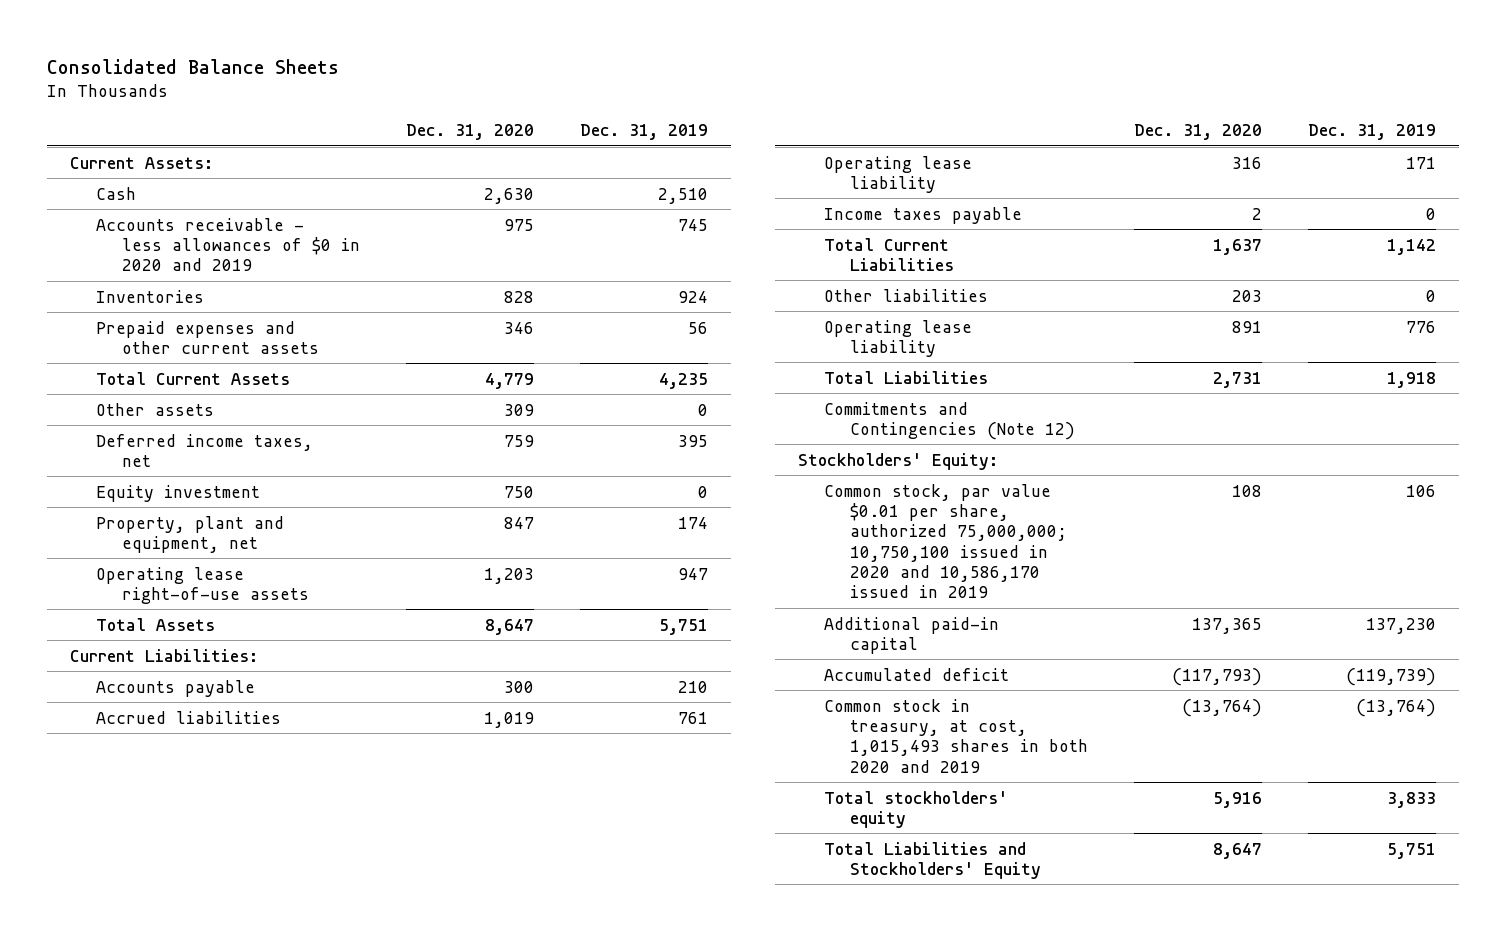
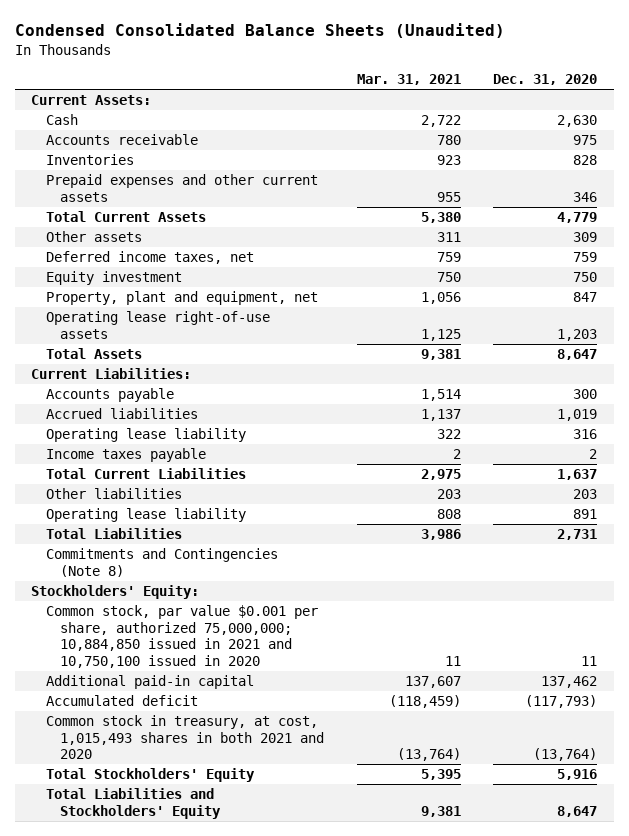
[46,58,339,74] Consolidated Balance Sheets -> [14,23,505,39] Condensed Consolidated Balance Sheets (Unaudited)
[580,124,709,141] Dec. 31, 2019 -> none
none -> [356,74,461,86] Mar. 31, 2021
[95,217,361,272] Accounts receivable - less allowances of $0 in 2020 and 2019 -> [45,134,198,146] Accounts receivable
[823,401,1076,440] Commitments and Contingencies (Note 12) -> [45,548,278,577] Commitments and Contingencies (Note 8)
[823,483,1068,599] Common stock, par value $0.01 per share, authorized 75,000,000; 10,750,100 issued in 2020 and 10,586,170 issued in 2019 -> [45,605,318,668] Common stock, par value $0.001 per share, authorized 75,000,000; 10,884,850 issued in 2021 and 10,750,100 issued in 2020
[1232,484,1263,497] 108 -> [581,655,598,666] 11
[1192,617,1263,634] 137,365 -> [541,676,598,689] 137,462
[823,698,1089,773] Common stock in treasury, at cost, 1,015,493 shares in both 2020 and 2019 -> [45,715,324,760] Common stock in treasury, at cost, 1,015,493 shares in both 2021 and 2020
[823,790,1008,828] Total stockholders' equity -> [45,768,255,783] Total Stockholders' Equity

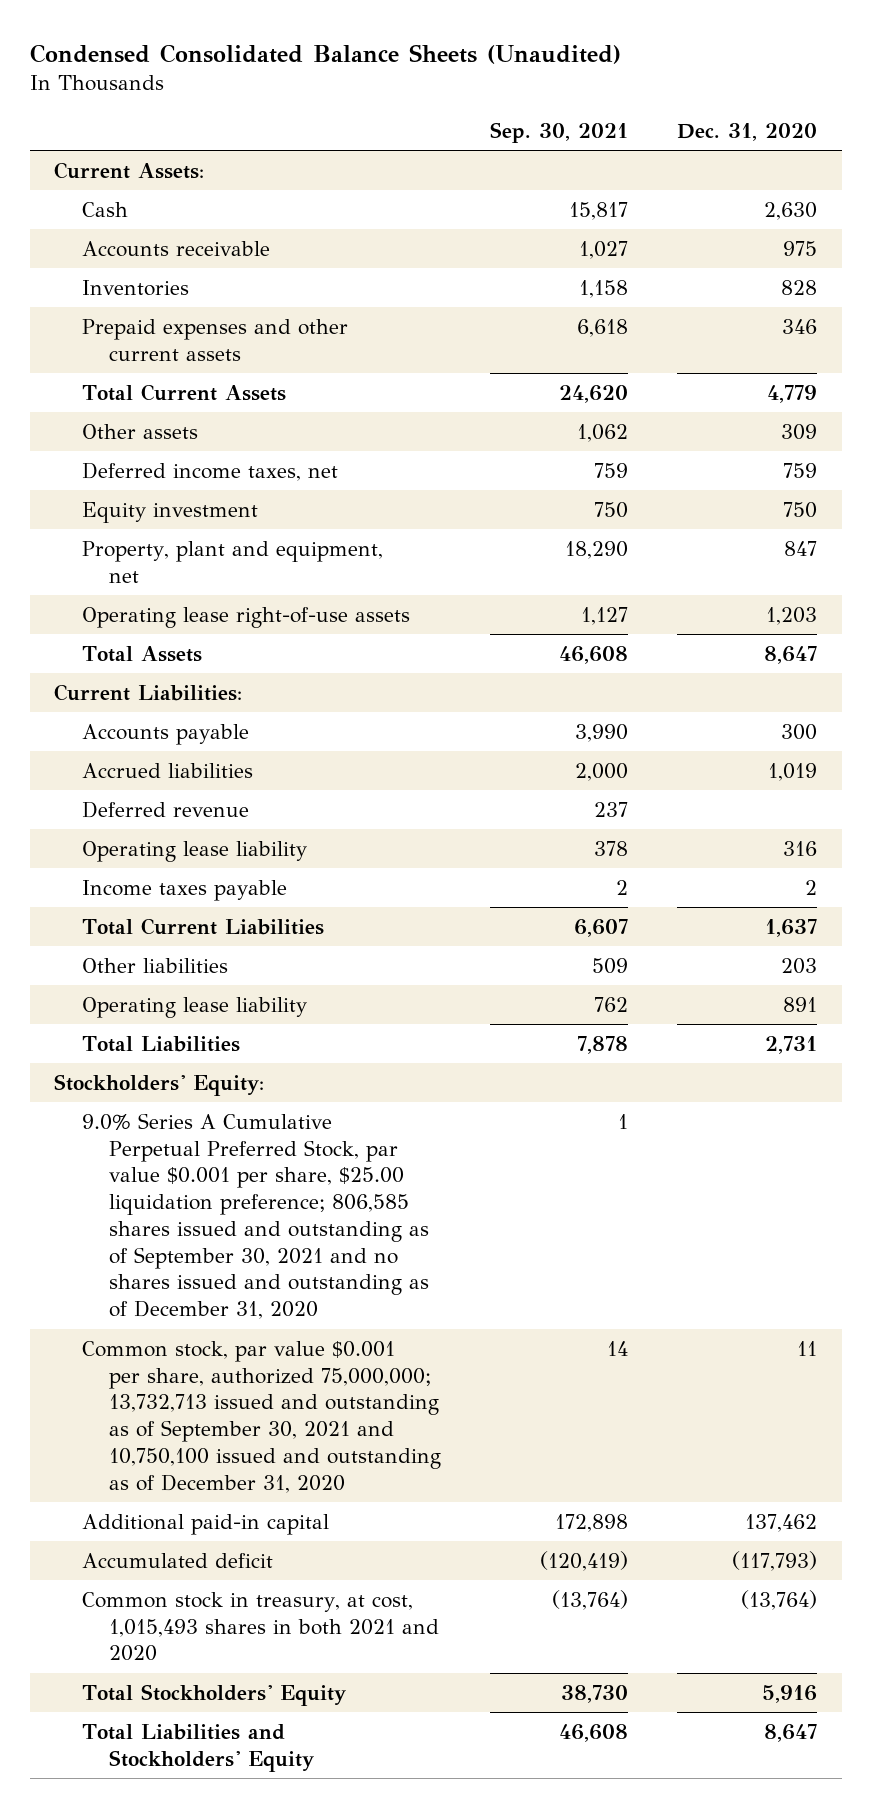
[356,74,461,86] Mar. 31, 2021 -> none
none -> [490,121,629,143] Sep. 30, 2021
none -> [81,800,249,818] Deferred revenue
[45,548,278,577] Commitments and Contingencies (Note 8) -> none
none -> [81,1112,430,1320] 9.0% Series A Cumulative Perpetual Preferred Stock, par value $0.001 per share, $25.00 liquidation preference; 806,585 shares issued and outstanding as of September 30, 2021 and no shares issued and outstanding as of December 31, 2020
[45,605,318,668] Common stock, par value $0.001 per share, authorized 75,000,000; 10,884,850 issued in 2021 and 10,750,100 issued in 2020 -> [81,1340,442,1493] Common stock, par value $0.001 per share, authorized 75,000,000; 13,732,713 issued and outstanding as of September 30, 2021 and 10,750,100 issued and outstanding as of December 31, 2020

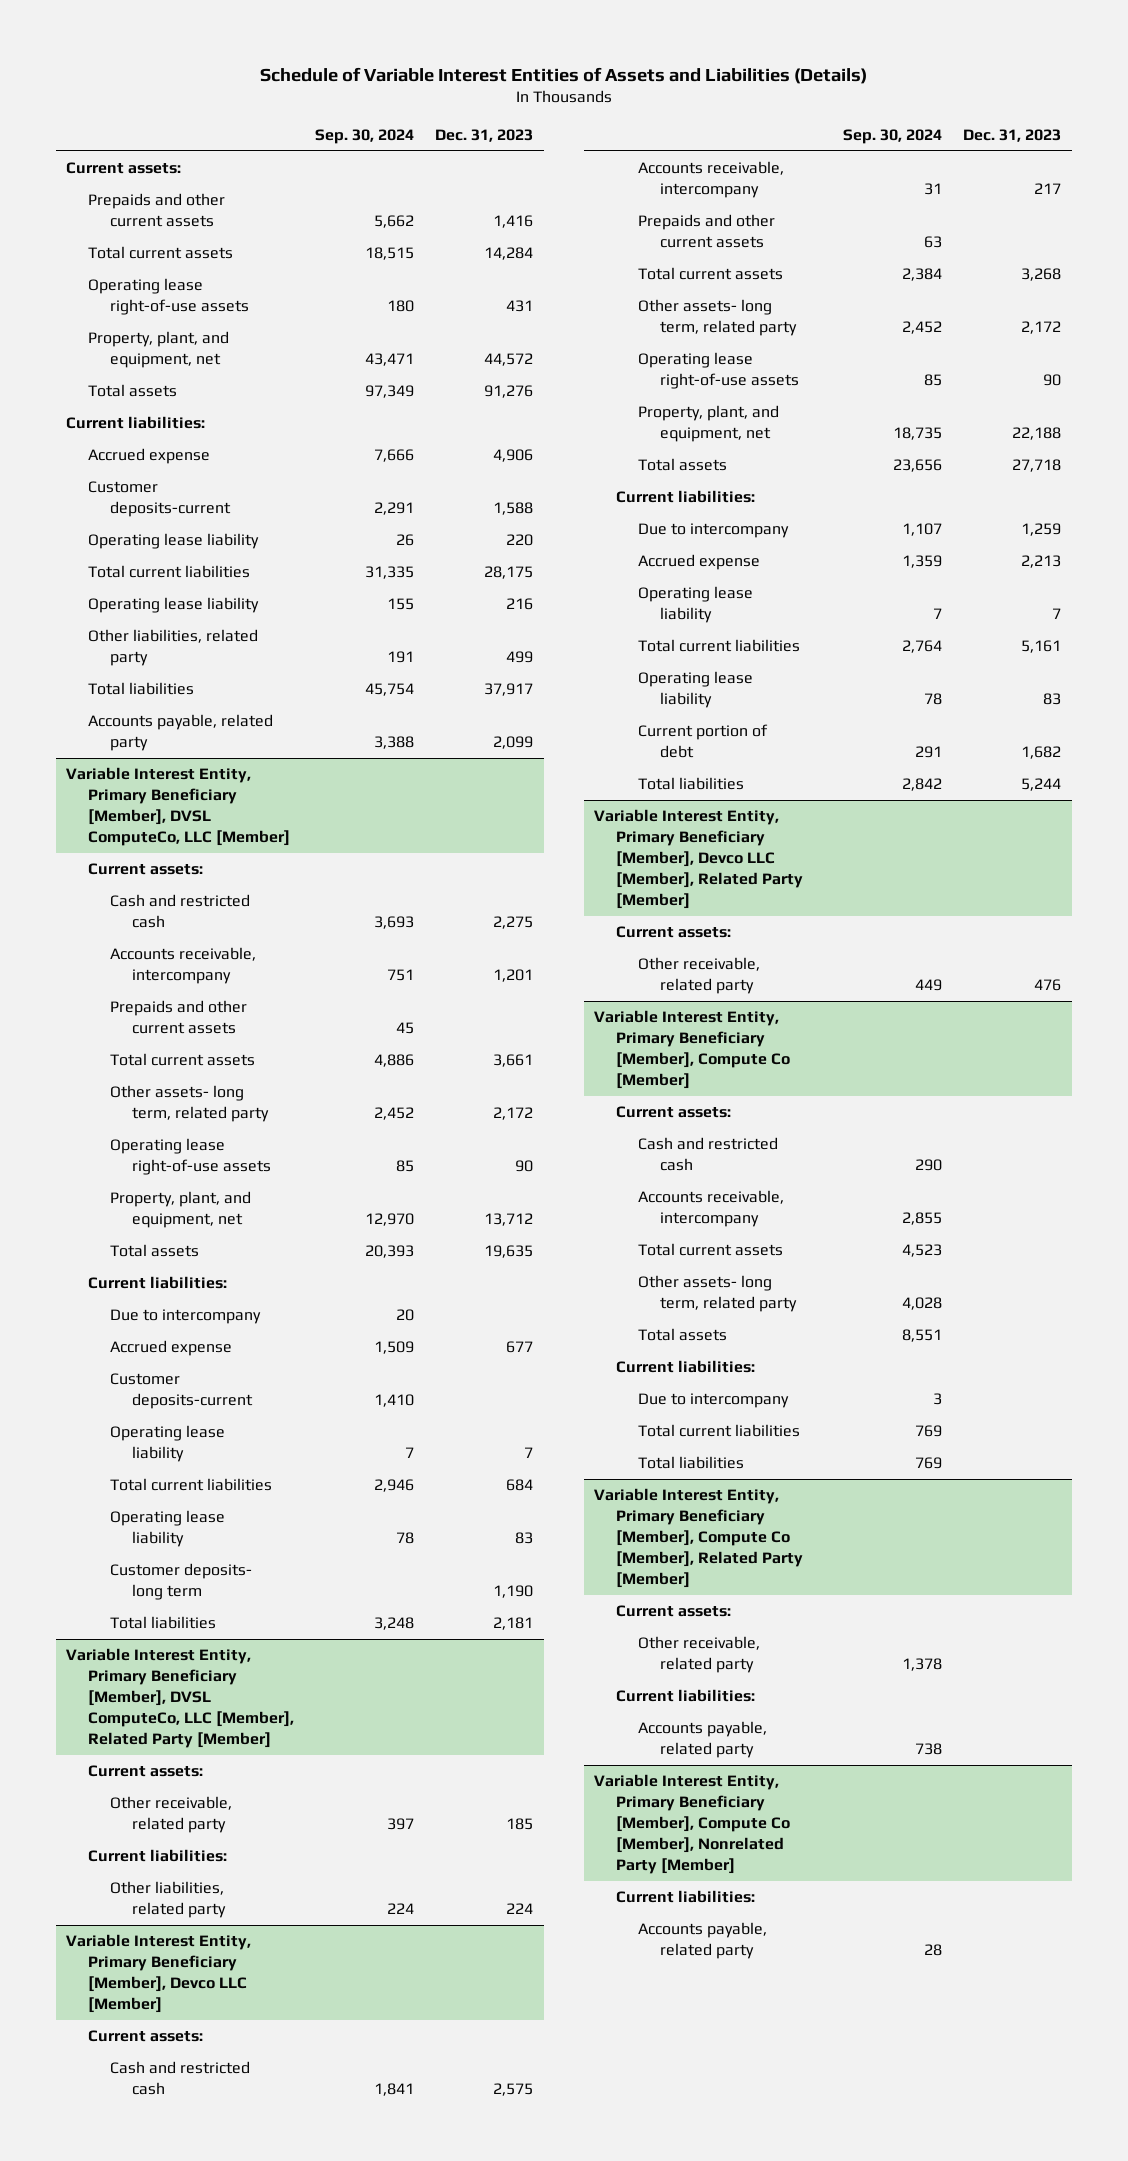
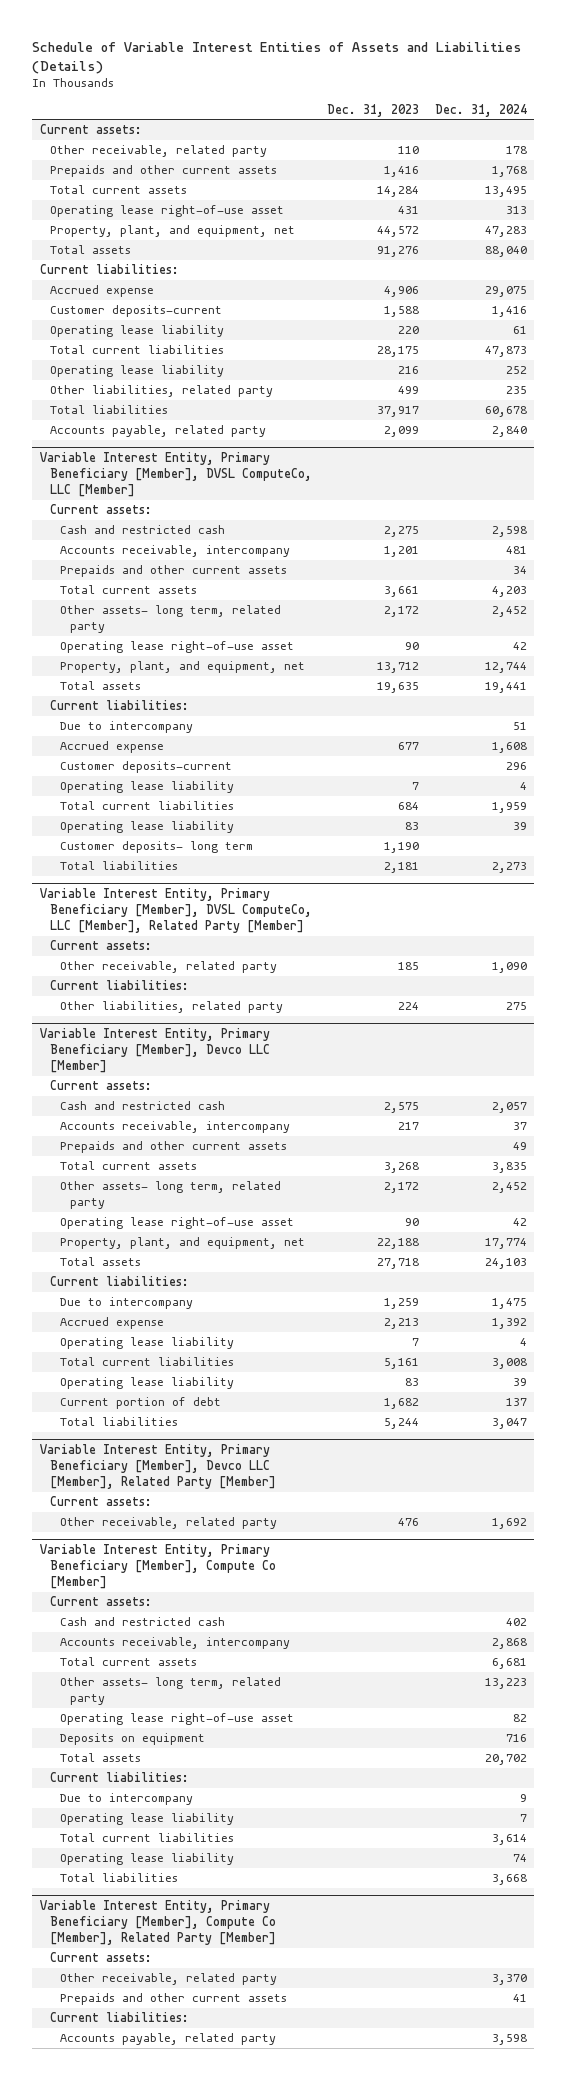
[315,128,415,144] Sep. 30, 2024 -> none
none -> [434,103,527,117] Dec. 31, 2024
none -> [50,145,268,158] Other receivable, related party
[88,278,249,316] Operating lease right-of-use assets -> [50,205,285,218] Operating lease right-of-use asset
[109,1138,271,1176] Operating lease right-of-use assets -> [60,641,295,654] Operating lease right-of-use asset
[638,352,799,390] Operating lease right-of-use assets -> [60,1217,295,1230] Operating lease right-of-use asset
none -> [60,1713,295,1726] Operating lease right-of-use asset
none -> [60,1733,206,1746] Deposits on equipment
none -> [60,1813,235,1826] Operating lease liability
none -> [60,1853,235,1866] Operating lease liability
[616,1689,756,1703] Current liabilities: -> none
[638,1721,768,1759] Accounts payable, related party -> none
[594,1774,791,1874] Variable Interest Entity, Primary Beneficiary [Member], Compute Co [Member], Nonrelated Party [Member] -> none
none -> [60,1993,288,2006] Prepaids and other current assets

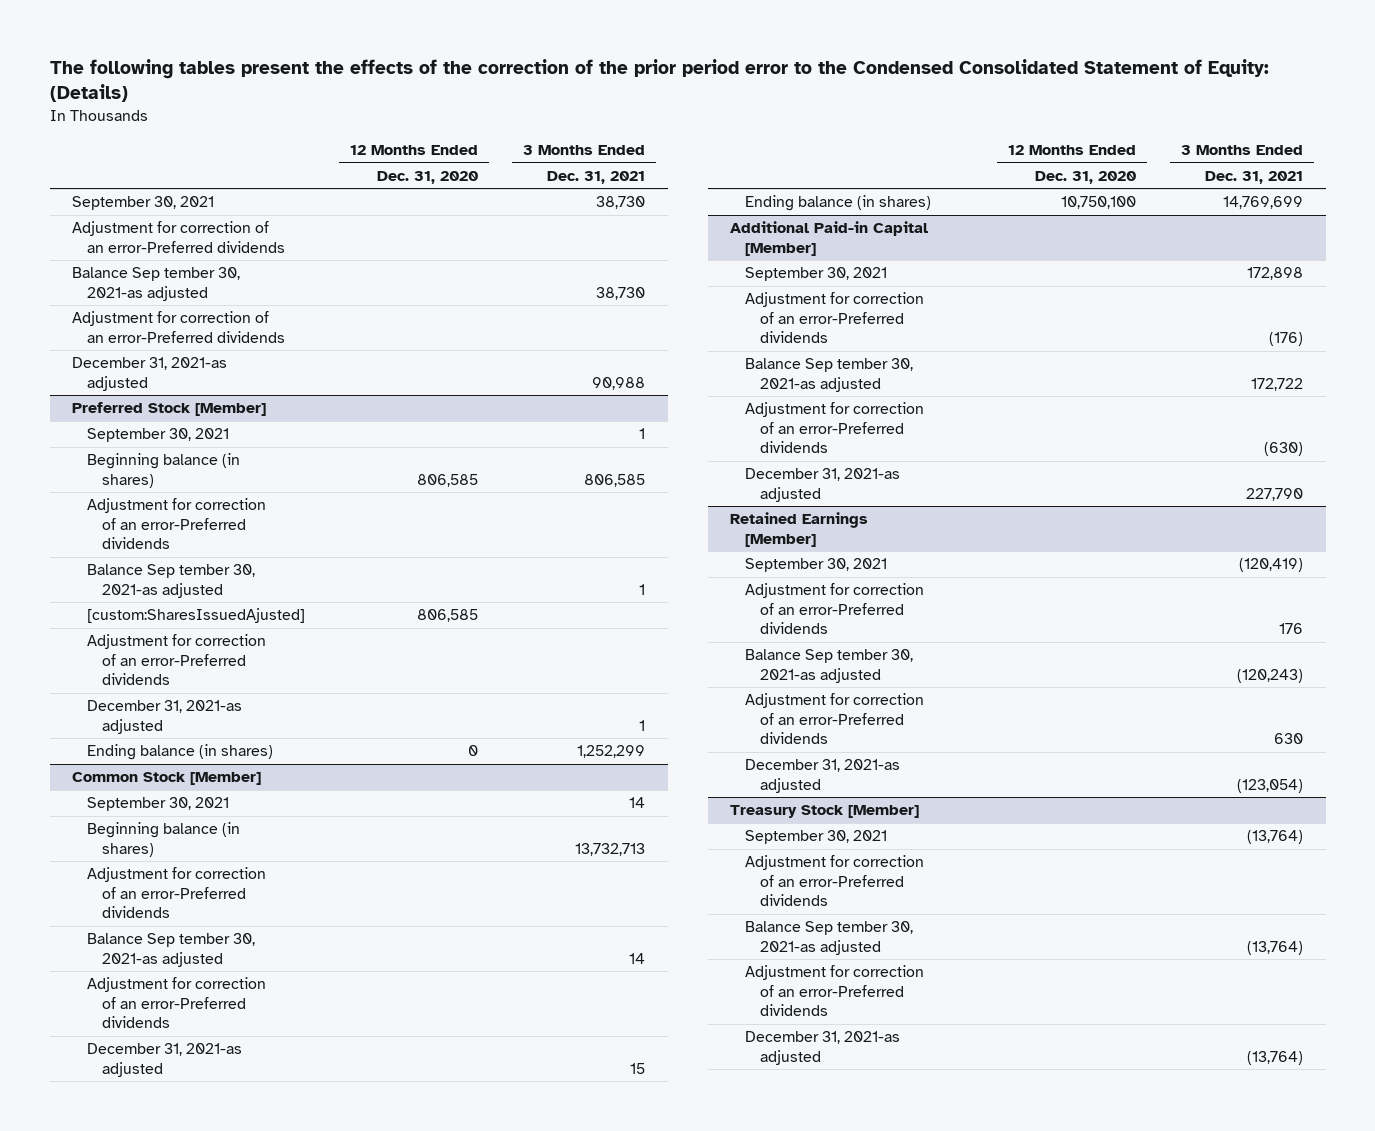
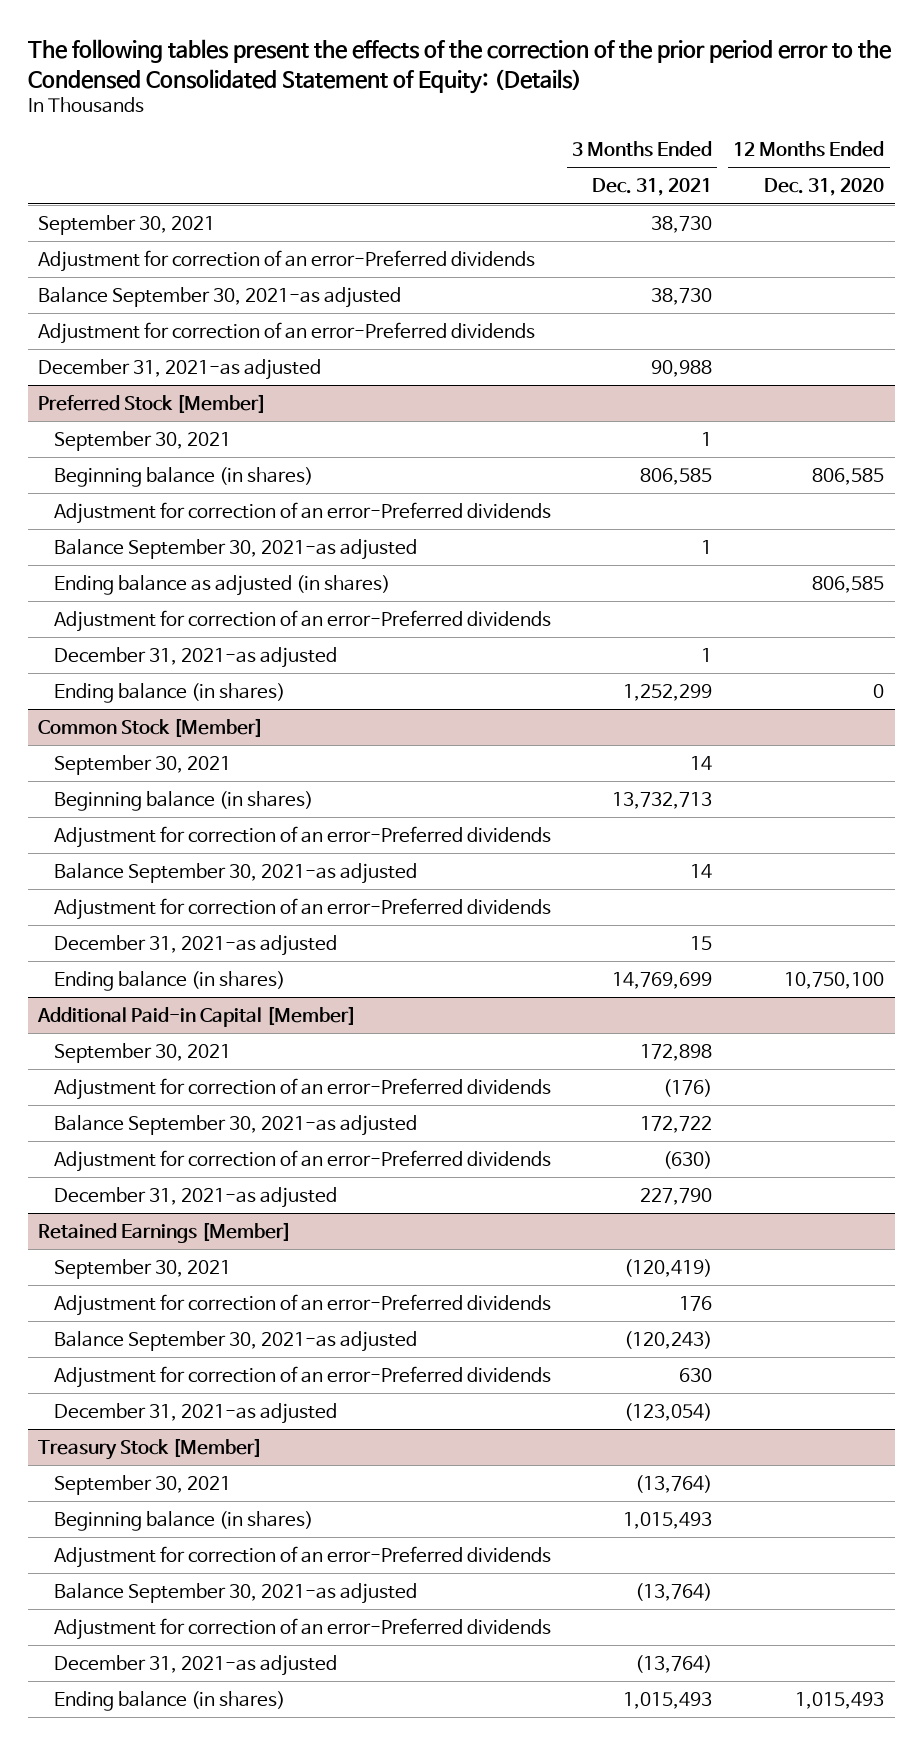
[72,267,241,301] Balance Sep tember 30, 2021-as adjusted -> [38,287,402,309] Balance September 30, 2021-as adjusted
[87,564,256,598] Balance Sep tember 30, 2021-as adjusted -> [53,539,417,561] Balance September 30, 2021-as adjusted
[87,608,306,624] [custom:SharesIssuedAjusted] -> [53,575,390,597] Ending balance as adjusted (in shares)
[87,933,256,967] Balance Sep tember 30, 2021-as adjusted -> [53,863,417,885] Balance September 30, 2021-as adjusted
[744,358,913,392] Balance Sep tember 30, 2021-as adjusted -> [53,1115,417,1137] Balance September 30, 2021-as adjusted
[744,649,913,683] Balance Sep tember 30, 2021-as adjusted -> [53,1331,417,1353] Balance September 30, 2021-as adjusted
none -> [53,1511,313,1532] Beginning balance (in shares)
[744,921,913,955] Balance Sep tember 30, 2021-as adjusted -> [53,1583,417,1605] Balance September 30, 2021-as adjusted
none -> [53,1691,285,1712] Ending balance (in shares)

